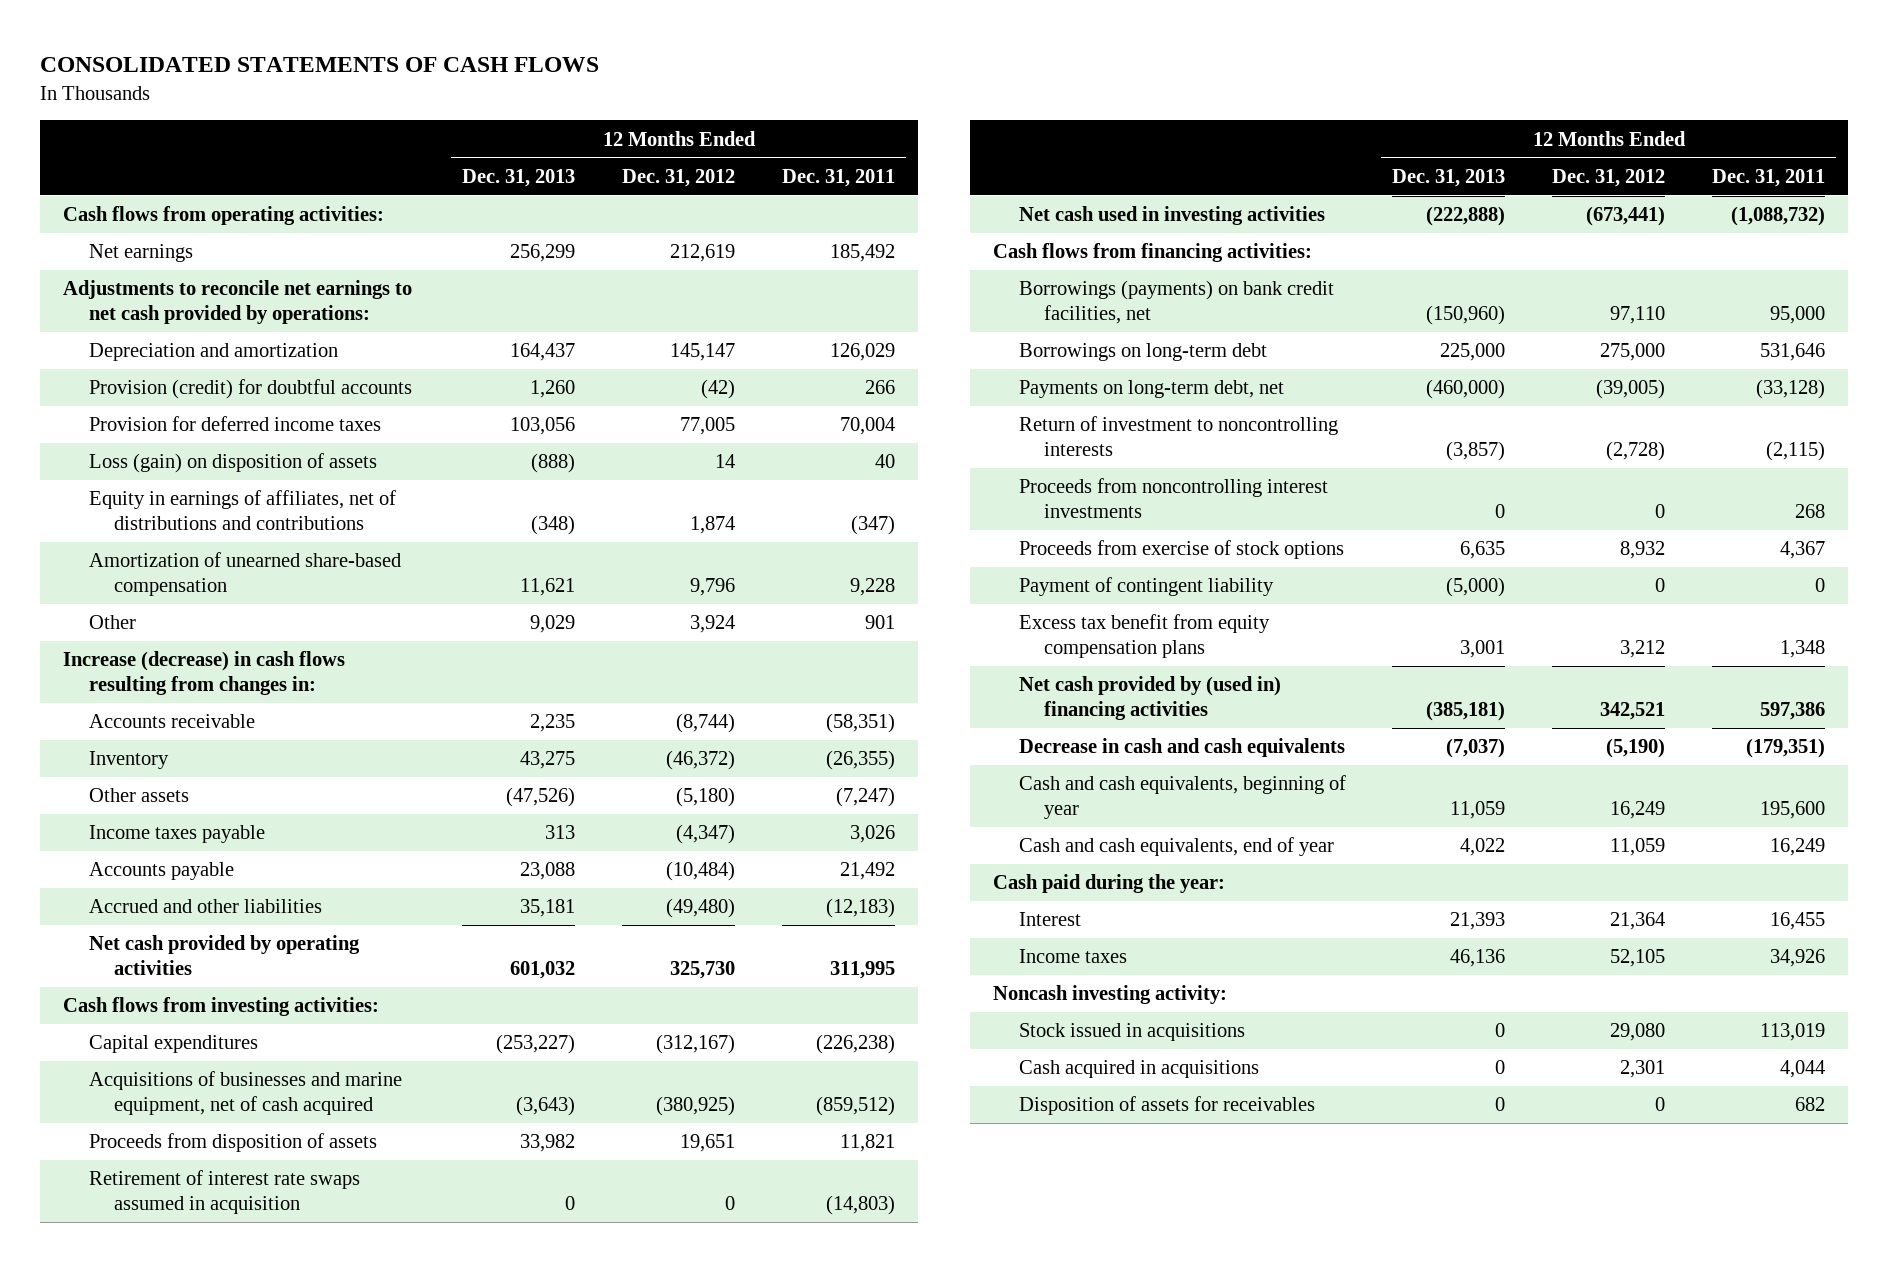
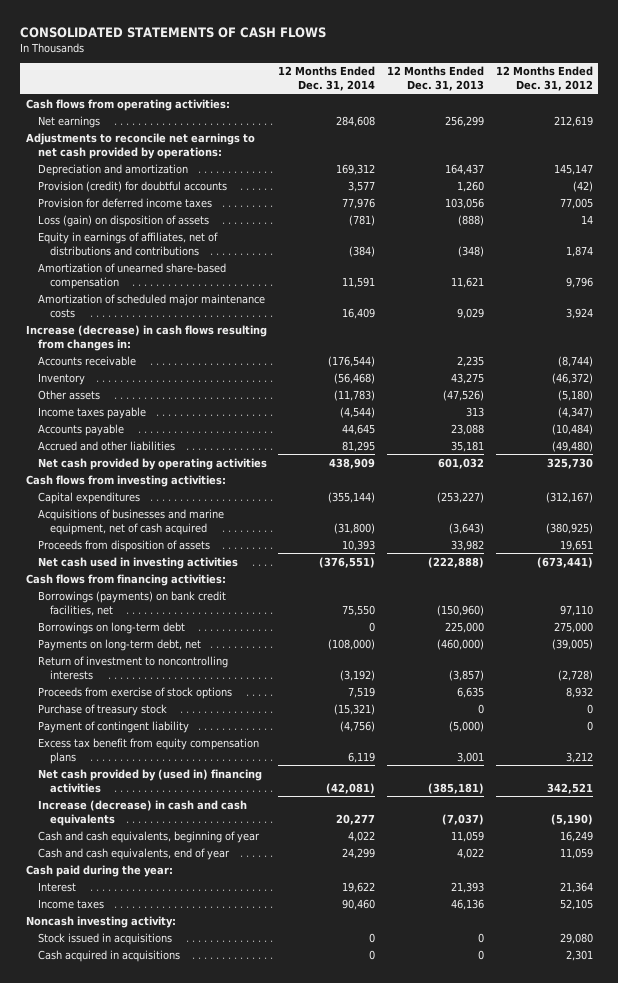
[781,168,895,187] Dec. 31, 2011 -> none
none -> [278,66,376,92] 12 Months Ended Dec. 31, 2014
[88,615,136,630] Other -> [37,293,265,318] Amortization of scheduled major maintenance costs
[88,1170,360,1215] Retirement of interest rate swaps assumed in acquisition -> none
[1018,478,1328,519] Proceeds from noncontrolling interest investments -> none
none -> [37,703,167,716] Purchase of treasury stock
[1018,738,1345,758] Decrease in cash and cash equivalents -> [37,799,247,826] Increase (decrease) in cash and cash equivalents
[1018,1096,1315,1116] Disposition of assets for receivables -> none

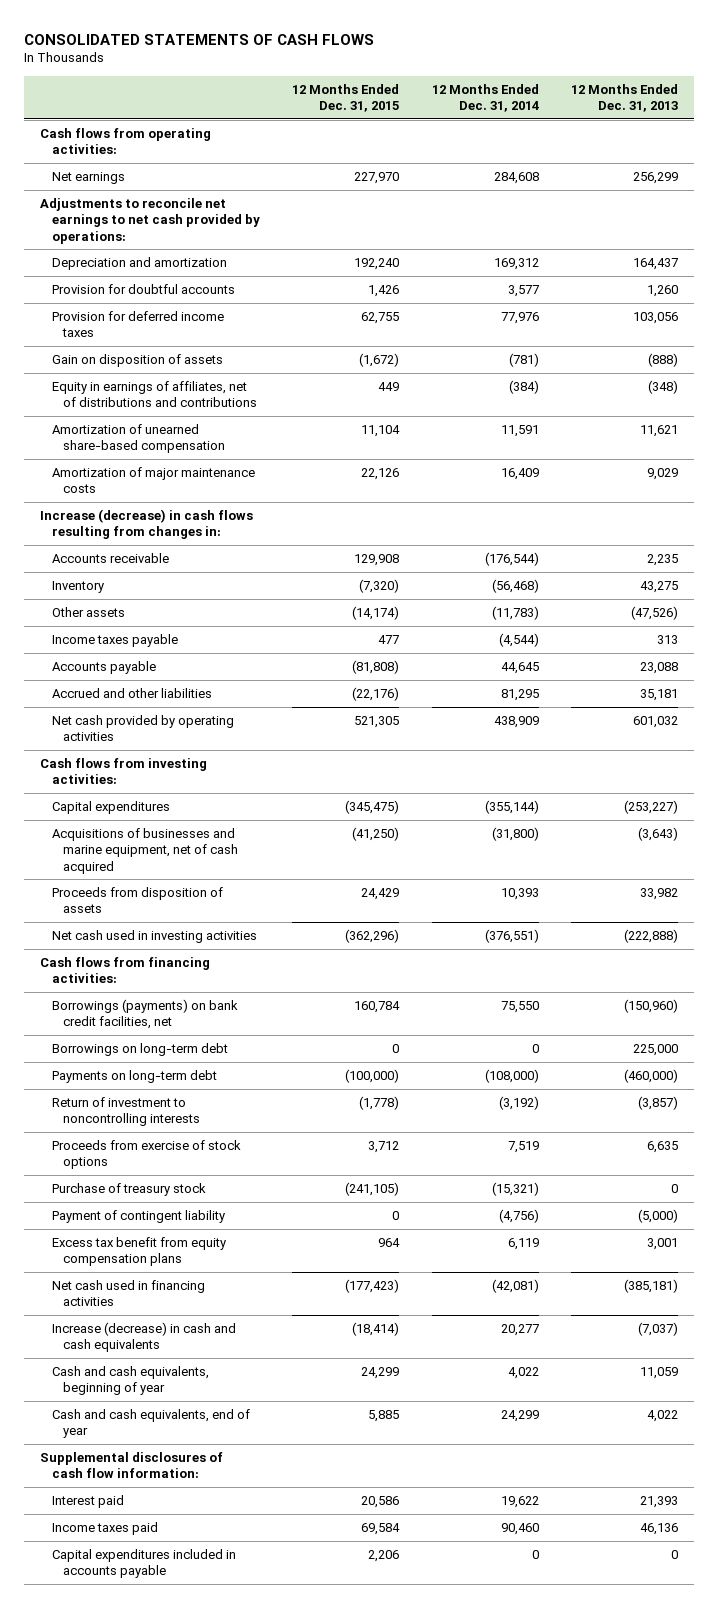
[495,66,593,92] 12 Months Ended Dec. 31, 2012 -> none
none -> [292,83,400,113] 12 Months Ended Dec. 31, 2015
[37,180,227,192] Provision (credit) for doubtful accounts -> [51,284,235,295] Provision for doubtful accounts
[37,214,209,227] Loss (gain) on disposition of assets -> [51,354,223,368] Gain on disposition of assets
[37,293,265,318] Amortization of scheduled major maintenance costs -> [51,467,255,494] Amortization of major maintenance costs
[37,638,201,651] Payments on long-term debt, net -> [51,1070,217,1084] Payments on long-term debt
[37,768,262,793] Net cash provided by (used in) financing activities -> [51,1280,205,1307] Net cash used in financing activities
[25,864,173,877] Cash paid during the year: -> none
[25,915,176,928] Noncash investing activity: -> none
[37,932,172,945] Stock issued in acquisitions -> none
[37,949,180,962] Cash acquired in acquisitions -> none
none -> [40,1452,224,1479] Supplemental disclosures of cash flow information:
[37,881,76,892] Interest -> [51,1495,124,1509] Interest paid
[37,898,104,909] Income taxes -> [51,1522,158,1536] Income taxes paid
none -> [51,1549,236,1579] Capital expenditures included in accounts payable

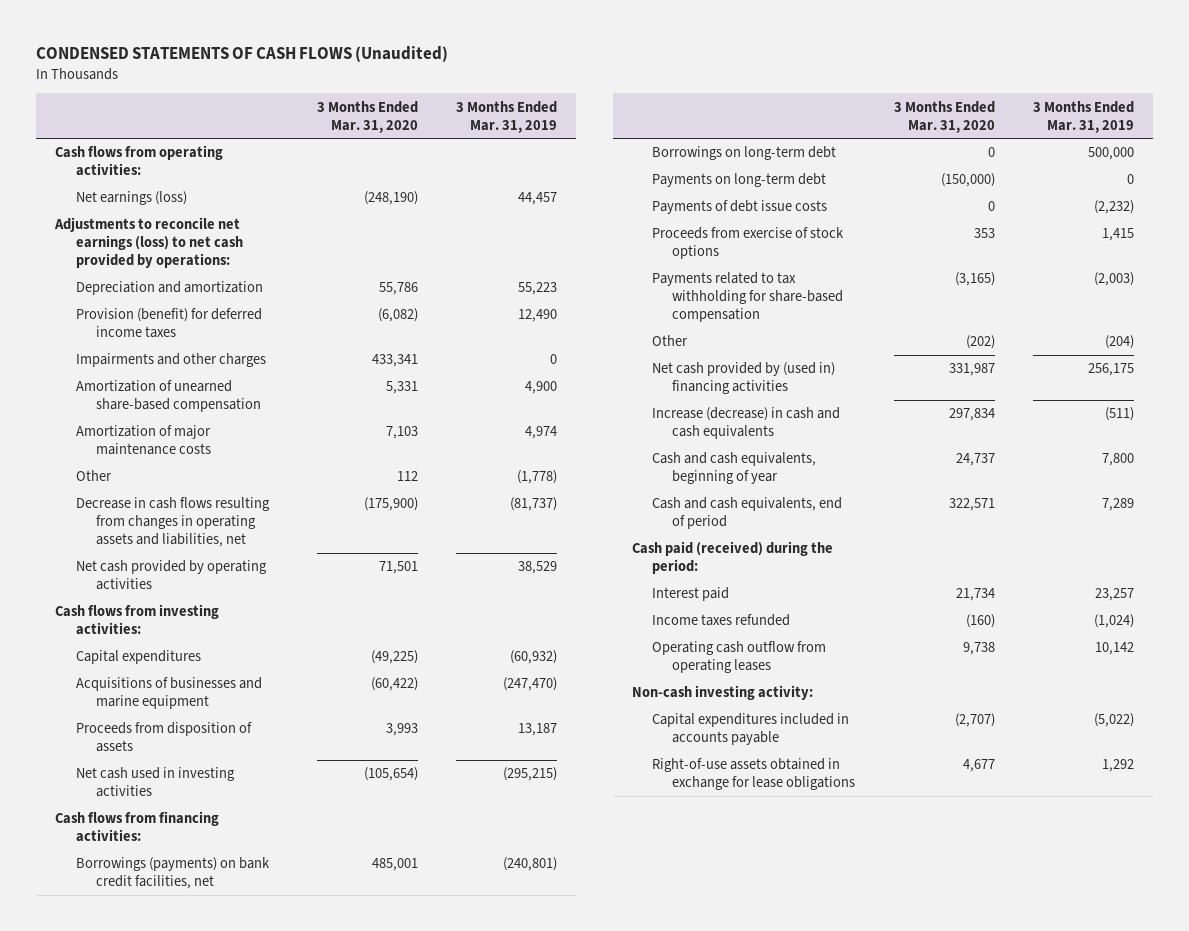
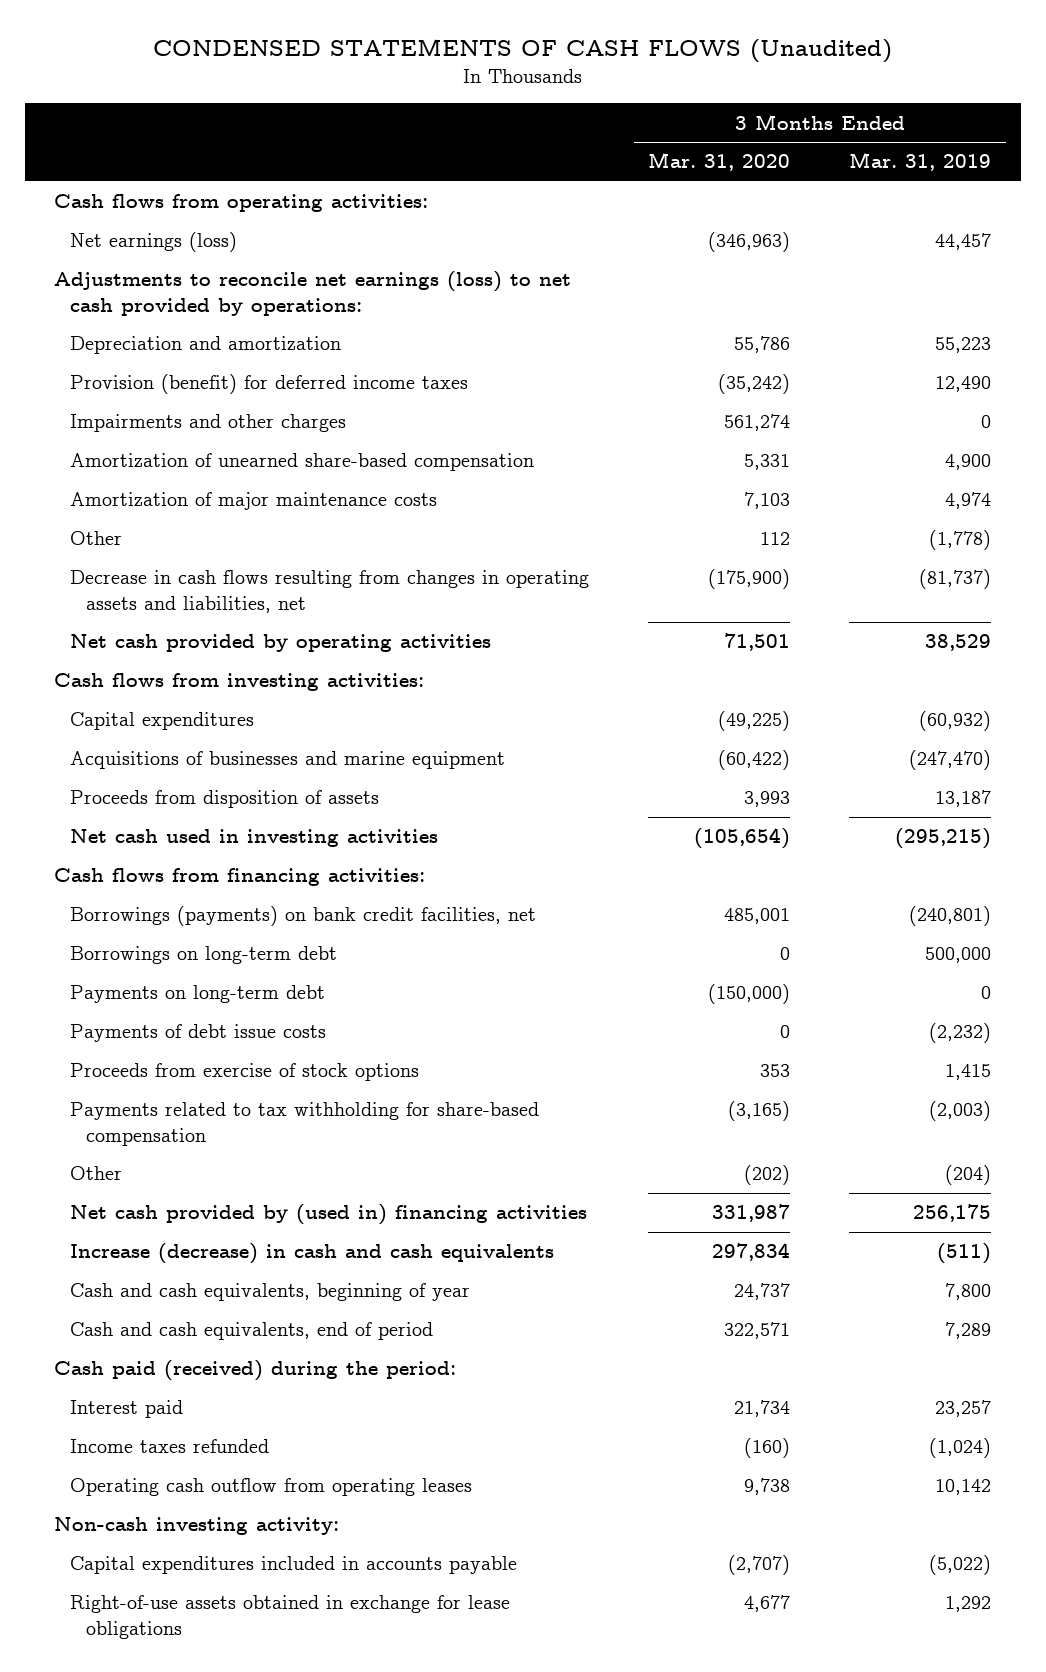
[364,191,419,206] (248,190) -> [708,232,791,253] (346,963)
[378,308,419,323] (6,082) -> [718,374,791,395] (35,242)
[372,354,419,368] 433,341 -> [724,414,791,432] 561,274

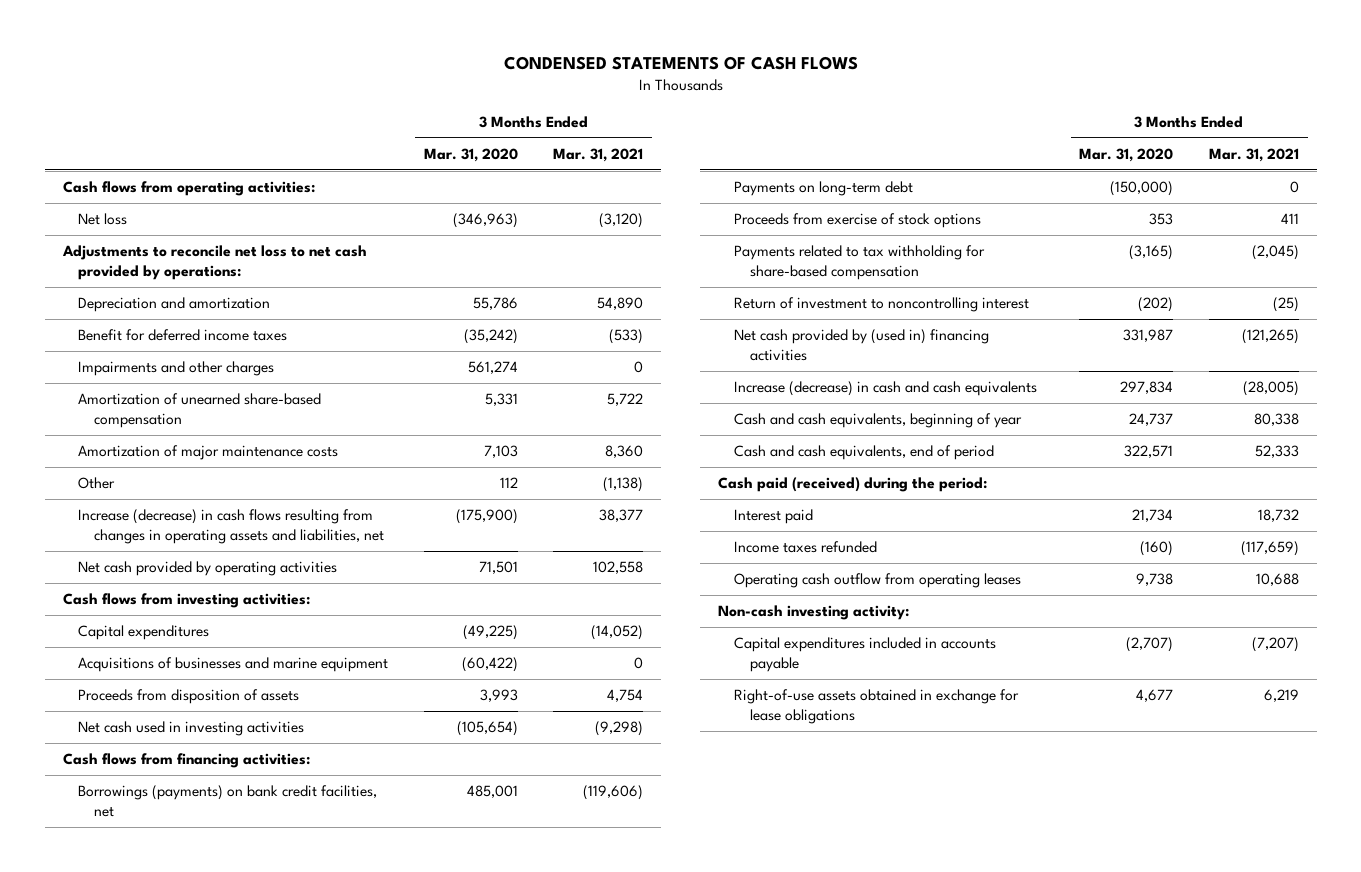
[152,39,892,64] CONDENSED STATEMENTS OF CASH FLOWS (Unaudited) -> [503,56,858,71] CONDENSED STATEMENTS OF CASH FLOWS
[849,152,992,172] Mar. 31, 2019 -> none
none -> [553,147,644,162] Mar. 31, 2021
[70,232,238,253] Net earnings (loss) -> [78,213,128,226] Net loss
[54,271,572,316] Adjustments to reconcile net earnings (loss) to net cash provided by operations: -> [61,245,367,281] Adjustments to reconcile net loss to net cash provided by operations:
[70,374,469,395] Provision (benefit) for deferred income taxes -> [78,329,288,342] Benefit for deferred income taxes
[70,570,590,613] Decrease in cash flows resulting from changes in operating assets and liabilities, net -> [78,509,385,545] Increase (decrease) in cash flows resulting from changes in operating assets and liabilities, net
[70,946,338,965] Borrowings on long-term debt -> none
[70,1024,327,1043] Payments of debt issue costs -> none
[70,1166,123,1181] Other -> none
none -> [733,297,1029,313] Return of investment to noncontrolling interest

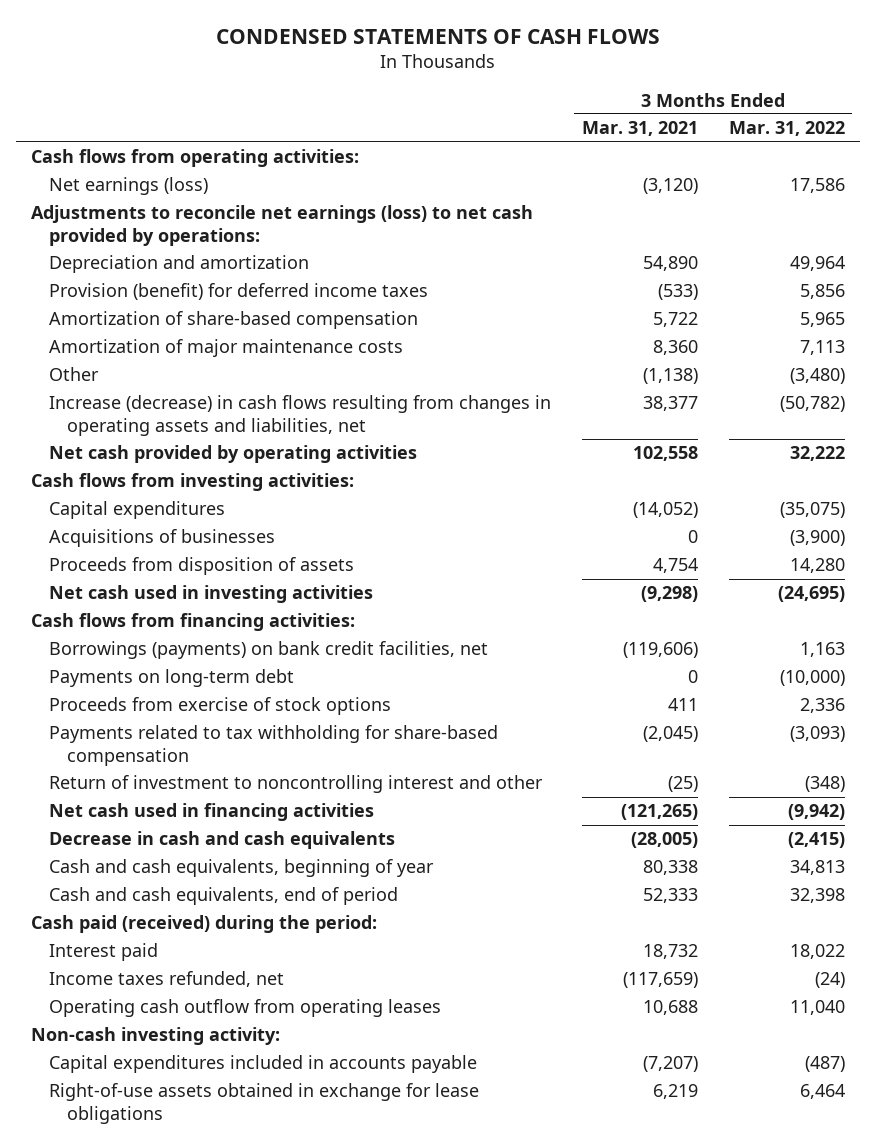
[423,147,518,162] Mar. 31, 2020 -> none
none -> [728,121,845,137] Mar. 31, 2022
[78,213,128,226] Net loss -> [49,177,209,196] Net earnings (loss)
[61,245,367,281] Adjustments to reconcile net loss to net cash provided by operations: -> [31,205,534,246] Adjustments to reconcile net earnings (loss) to net cash provided by operations:
[78,361,275,377] Impairments and other charges -> none
[78,329,288,342] Benefit for deferred income taxes -> [49,283,429,301] Provision (benefit) for deferred income taxes
[78,393,322,429] Amortization of unearned share-based compensation -> [49,311,419,330] Amortization of share-based compensation
[78,657,389,673] Acquisitions of businesses and marine equipment -> [49,529,276,548] Acquisitions of businesses
[733,297,1029,313] Return of investment to noncontrolling interest -> [49,775,544,794] Return of investment to noncontrolling interest and other
[733,329,989,362] Net cash provided by (used in) financing activities -> [49,803,375,822] Net cash used in financing activities
[733,381,1037,397] Increase (decrease) in cash and cash equivalents -> [49,831,396,850] Decrease in cash and cash equivalents
[733,541,877,554] Income taxes refunded -> [49,971,285,988] Income taxes refunded, net

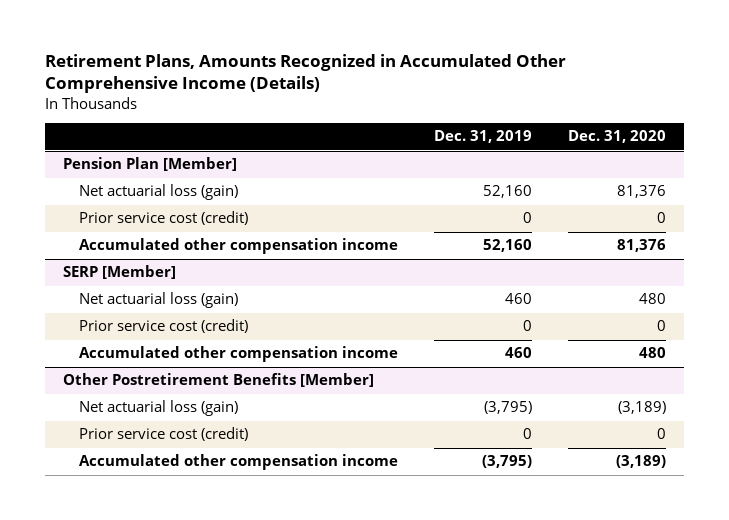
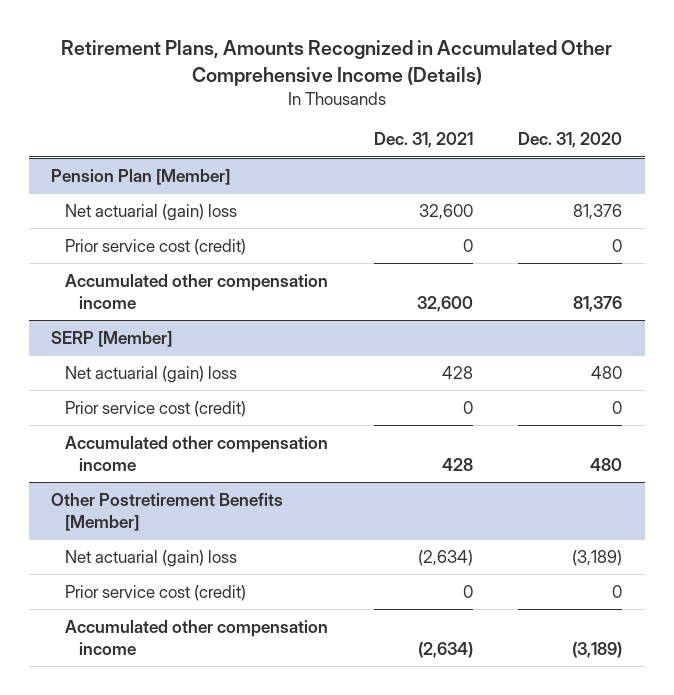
[434,130,533,144] Dec. 31, 2019 -> none
none -> [373,132,473,149] Dec. 31, 2021
[79,184,239,201] Net actuarial loss (gain) -> [65,203,238,221] Net actuarial (gain) loss
[79,292,239,309] Net actuarial loss (gain) -> [65,365,238,383] Net actuarial (gain) loss
[79,400,239,417] Net actuarial loss (gain) -> [65,549,238,567] Net actuarial (gain) loss

